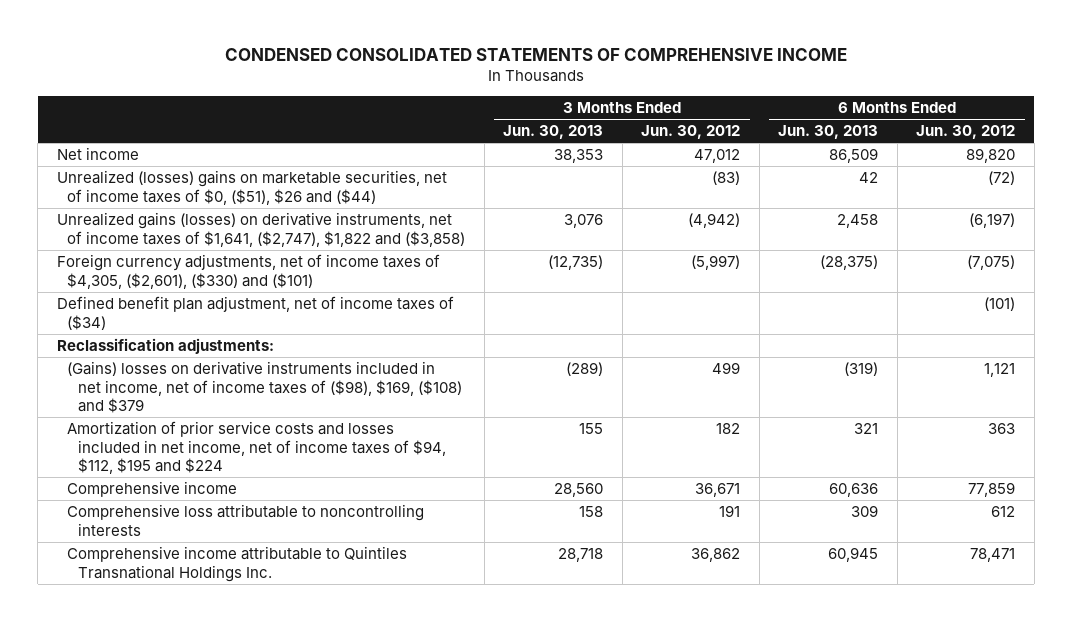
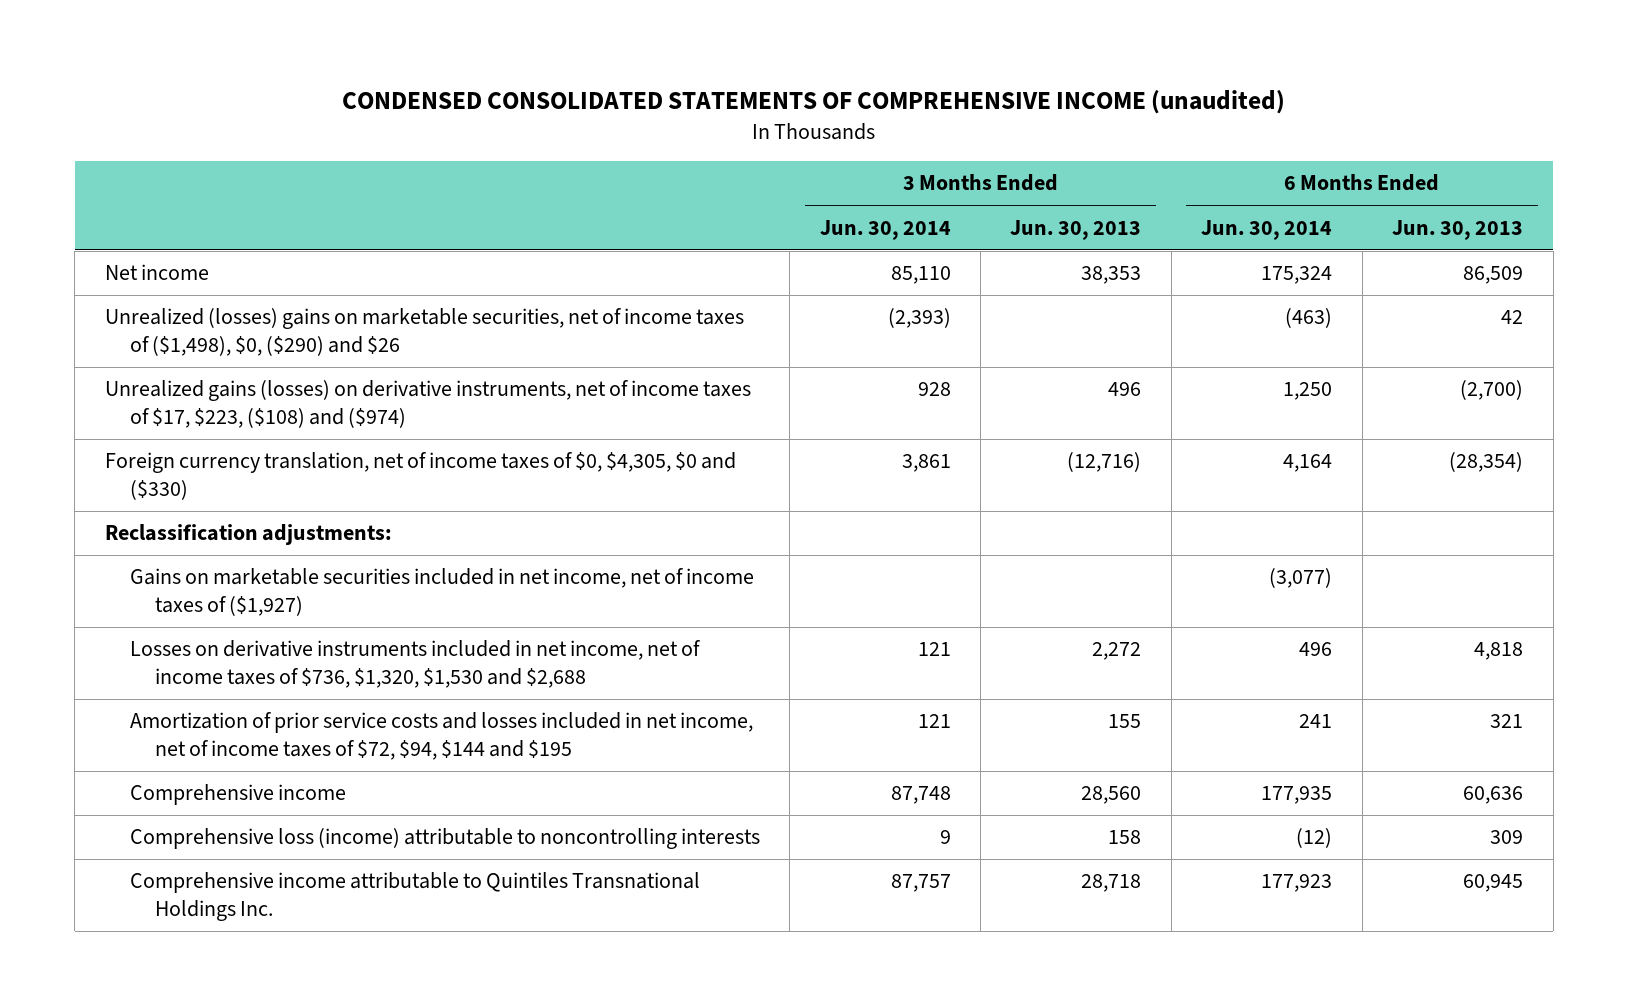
[224,47,847,61] CONDENSED CONSOLIDATED STATEMENTS OF COMPREHENSIVE INCOME -> [342,90,1286,115] CONDENSED CONSOLIDATED STATEMENTS OF COMPREHENSIVE INCOME (unaudited)
[641,125,741,140] Jun. 30, 2012 -> none
[916,125,1016,140] Jun. 30, 2012 -> none
none -> [819,219,951,240] Jun. 30, 2014
none -> [1201,219,1333,240] Jun. 30, 2014
[56,296,454,330] Defined benefit plan adjustment, net of income taxes of ($34) -> none
[56,170,447,205] Unrealized (losses) gains on marketable securities, net of income taxes of $0, ($51), $26 and ($44) -> [104,308,744,357] Unrealized (losses) gains on marketable securities, net of income taxes of ($1,498), $0, ($290) and $26
[56,212,466,247] Unrealized gains (losses) on derivative instruments, net of income taxes of $1,641, ($2,747), $1,822 and ($3,858) -> [104,380,751,429] Unrealized gains (losses) on derivative instruments, net of income taxes of $17, $223, ($108) and ($974)
[564,214,604,229] 3,076 -> [1108,382,1142,397] 496
[837,214,879,229] 2,458 -> [1460,380,1524,401] (2,700)
[56,254,440,289] Foreign currency adjustments, net of income taxes of $4,305, ($2,601), ($330) and ($101) -> [104,452,736,501] Foreign currency translation, net of income taxes of $0, $4,305, $0 and ($330)
[548,255,604,271] (12,735) -> [1067,452,1142,473] (12,716)
[820,255,879,271] (28,375) -> [1449,452,1524,473] (28,354)
none -> [129,568,754,617] Gains on marketable securities included in net income, net of income taxes of ($1,927)
[67,361,463,414] (Gains) losses on derivative instruments included in net income, net of income taxes of ($98), $169, ($108) and $379 -> [129,640,701,689] Losses on derivative instruments included in net income, net of income taxes of $736, $1,320, $1,530 and $2,688
[566,362,604,377] (289) -> [1092,642,1142,661] 2,272
[844,362,879,377] (319) -> [1474,642,1524,661] 4,818
[67,421,447,475] Amortization of prior service costs and losses included in net income, net of income taxes of $94, $112, $195 and $224 -> [129,712,753,761] Amortization of prior service costs and losses included in net income, net of income taxes of $72, $94, $144 and $195
[67,504,425,536] Comprehensive loss attributable to noncontrolling interests -> [129,828,760,850] Comprehensive loss (income) attributable to noncontrolling interests

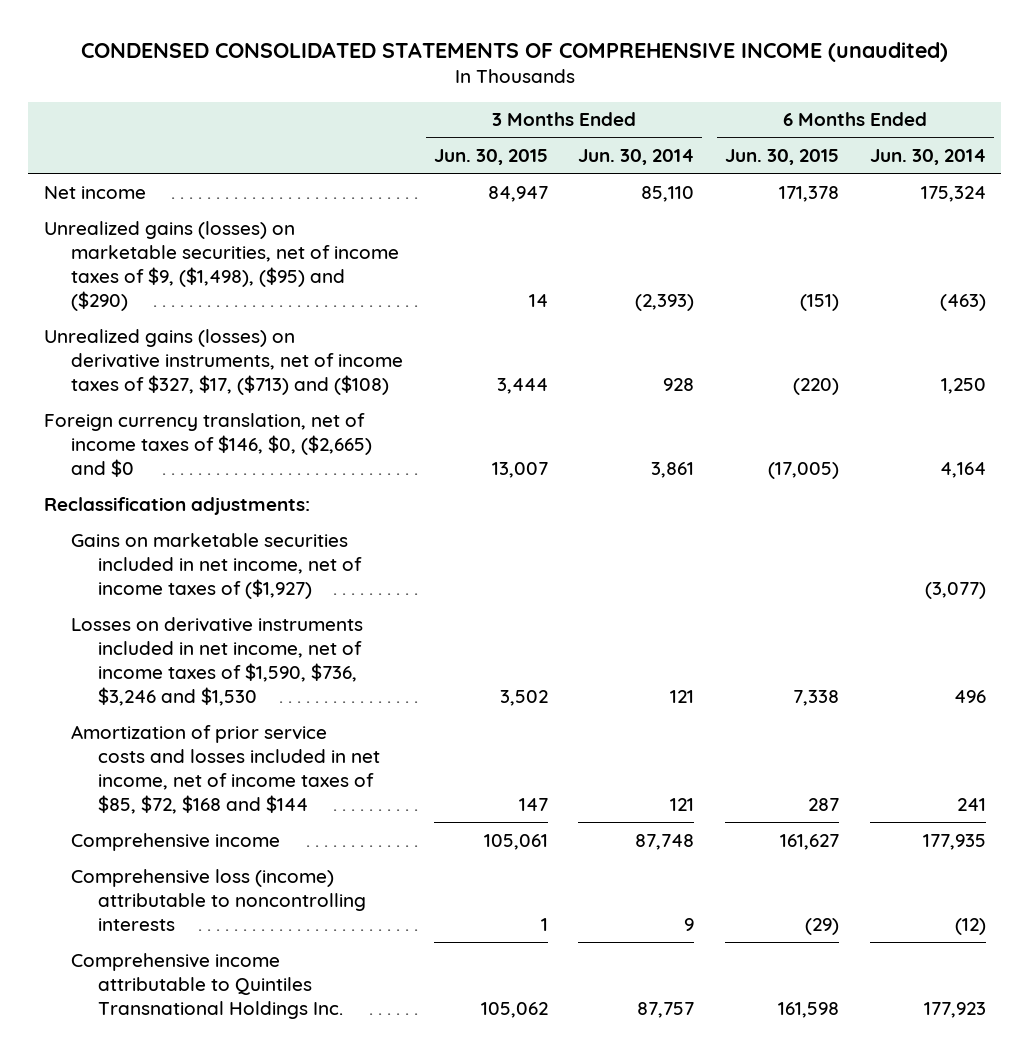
[1010,219,1142,240] Jun. 30, 2013 -> none
[1392,219,1524,240] Jun. 30, 2013 -> none
none -> [433,148,548,165] Jun. 30, 2015
none -> [725,148,840,165] Jun. 30, 2015
[104,308,744,357] Unrealized (losses) gains on marketable securities, net of income taxes of ($1,498), $0, ($290) and $26 -> [43,220,399,311] Unrealized gains (losses) on marketable securities, net of income taxes of $9, ($1,498), ($95) and ($290)
[104,380,751,429] Unrealized gains (losses) on derivative instruments, net of income taxes of $17, $223, ($108) and ($974) -> [43,328,403,395] Unrealized gains (losses) on derivative instruments, net of income taxes of $327, $17, ($713) and ($108)
[104,452,736,501] Foreign currency translation, net of income taxes of $0, $4,305, $0 and ($330) -> [43,412,372,477] Foreign currency translation, net of income taxes of $146, $0, ($2,665) and $0
[129,640,701,689] Losses on derivative instruments included in net income, net of income taxes of $736, $1,320, $1,530 and $2,688 -> [70,616,363,706] Losses on derivative instruments included in net income, net of income taxes of $1,590, $736, $3,246 and $1,530
[129,712,753,761] Amortization of prior service costs and losses included in net income, net of income taxes of $72, $94, $144 and $195 -> [70,724,381,814] Amortization of prior service costs and losses included in net income, net of income taxes of $85, $72, $168 and $144

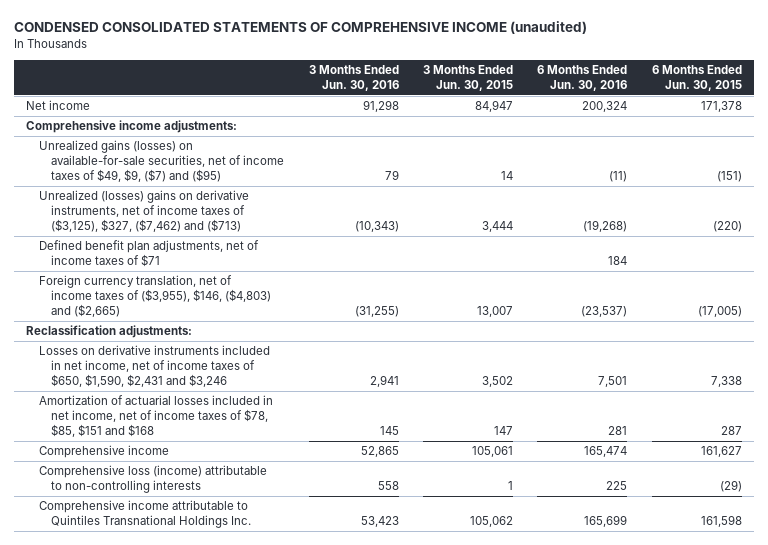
[578,148,695,165] Jun. 30, 2014 -> none
[869,148,986,165] Jun. 30, 2014 -> none
none -> [308,65,399,91] 3 Months Ended Jun. 30, 2016
none -> [537,65,628,91] 6 Months Ended Jun. 30, 2016
none -> [26,120,238,134] Comprehensive income adjustments:
[43,220,399,311] Unrealized gains (losses) on marketable securities, net of income taxes of $9, ($1,498), ($95) and ($290) -> [38,140,285,183] Unrealized gains (losses) on available-for-sale securities, net of income taxes of $49, $9, ($7) and ($95)
[43,328,403,395] Unrealized gains (losses) on derivative instruments, net of income taxes of $327, $17, ($713) and ($108) -> [38,190,249,233] Unrealized (losses) gains on derivative instruments, net of income taxes of ($3,125), $327, ($7,462) and ($713)
none -> [38,240,259,268] Defined benefit plan adjustments, net of income taxes of $71
[43,412,372,477] Foreign currency translation, net of income taxes of $146, $0, ($2,665) and $0 -> [38,275,272,318] Foreign currency translation, net of income taxes of ($3,955), $146, ($4,803) and ($2,665)
[70,532,363,599] Gains on marketable securities included in net income, net of income taxes of ($1,927) -> none
[70,616,363,706] Losses on derivative instruments included in net income, net of income taxes of $1,590, $736, $3,246 and $1,530 -> [38,345,270,388] Losses on derivative instruments included in net income, net of income taxes of $650, $1,590, $2,431 and $3,246
[70,724,381,814] Amortization of prior service costs and losses included in net income, net of income taxes of $85, $72, $168 and $144 -> [38,395,273,438] Amortization of actuarial losses included in net income, net of income taxes of $78, $85, $151 and $168
[70,868,367,931] Comprehensive loss (income) attributable to noncontrolling interests -> [38,465,267,494] Comprehensive loss (income) attributable to non-controlling interests

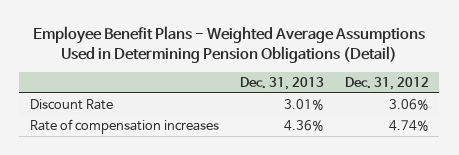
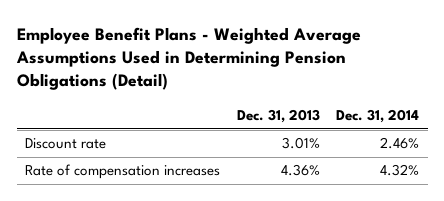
[344,77,429,91] Dec. 31, 2012 -> none
none -> [336,108,420,123] Dec. 31, 2014
[29,99,113,111] Discount Rate -> [24,138,106,150] Discount rate

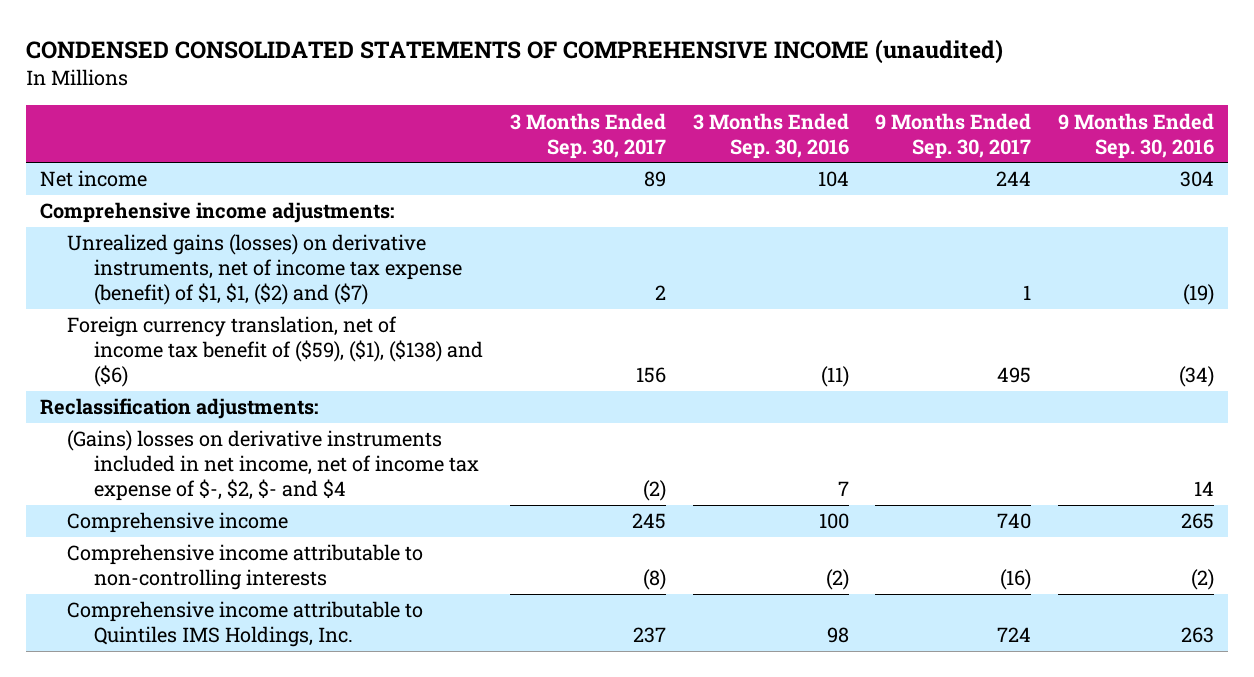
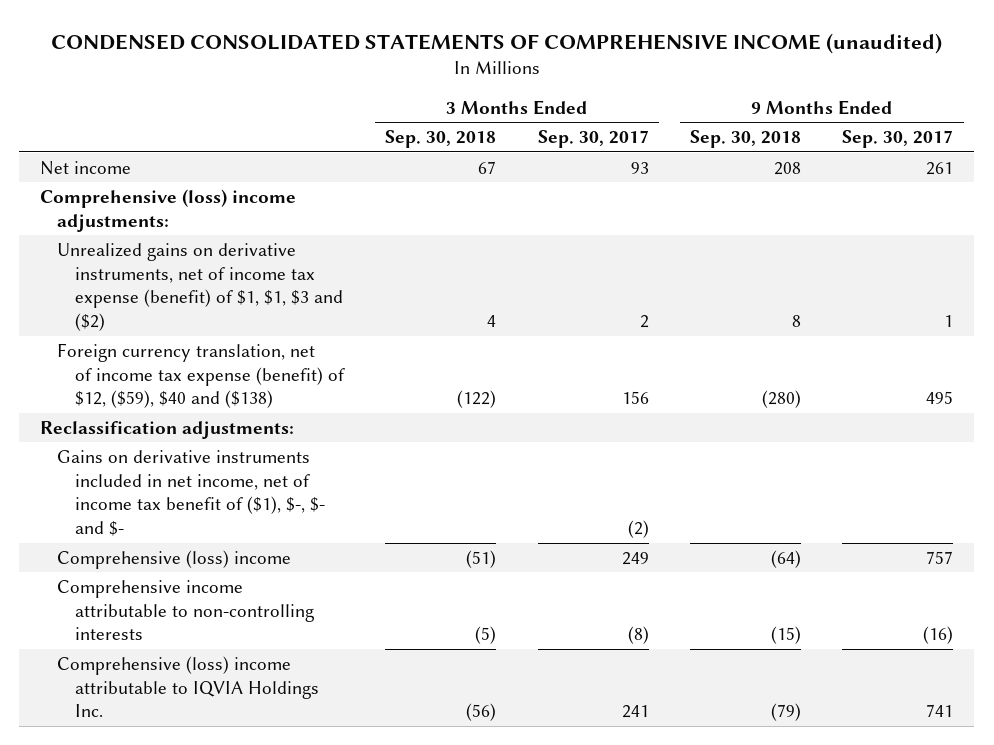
[692,112,849,159] 3 Months Ended Sep. 30, 2016 -> none
[1058,112,1215,159] 9 Months Ended Sep. 30, 2016 -> none
none -> [385,130,497,149] Sep. 30, 2018
none -> [689,130,801,149] Sep. 30, 2018
[643,171,666,188] 89 -> [630,161,649,174] 93
[996,171,1032,187] 244 -> [926,161,954,175] 261
[39,202,394,224] Comprehensive income adjustments: -> [40,188,297,232] Comprehensive (loss) income adjustments:
[66,234,463,306] Unrealized gains (losses) on derivative instruments, net of income tax expense (benefit) of $1, $1, ($2) and ($7) -> [57,242,343,332] Unrealized gains on derivative instruments, net of income tax expense (benefit) of $1, $1, $3 and ($2)
[66,316,484,388] Foreign currency translation, net of income tax benefit of ($59), ($1), ($138) and ($6) -> [57,342,345,409] Foreign currency translation, net of income tax expense (benefit) of $12, ($59), $40 and ($138)
[66,430,480,502] (Gains) losses on derivative instruments included in net income, net of income tax expense of $-, $2, $- and $4 -> [57,449,325,537] Gains on derivative instruments included in net income, net of income tax benefit of ($1), $-, $- and $-
[66,512,288,534] Comprehensive income -> [57,549,292,569] Comprehensive (loss) income
[631,513,666,530] 245 -> [621,551,649,565] 249
[997,513,1032,530] 740 -> [926,550,954,564] 757
[66,601,423,648] Comprehensive income attributable to Quintiles IMS Holdings, Inc. -> [57,655,319,718] Comprehensive (loss) income attributable to IQVIA Holdings Inc.
[632,627,666,644] 237 -> [621,705,649,719] 241
[997,627,1032,643] 724 -> [926,704,954,718] 741

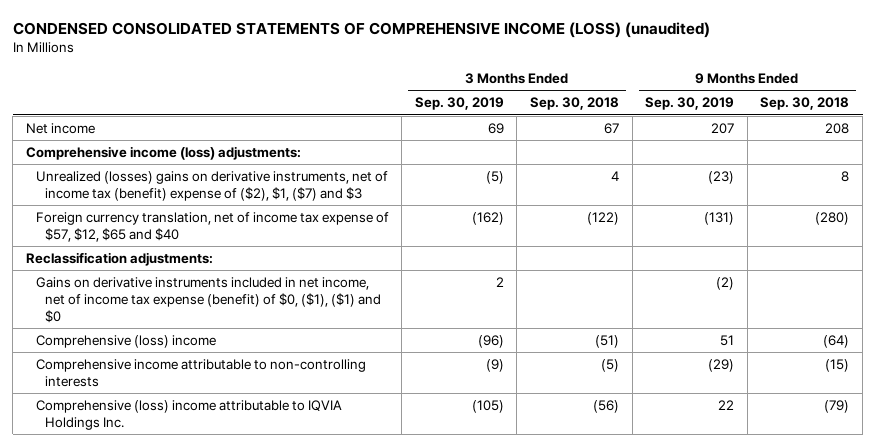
[50,32,942,54] CONDENSED CONSOLIDATED STATEMENTS OF COMPREHENSIVE INCOME (unaudited) -> [12,21,710,38] CONDENSED CONSOLIDATED STATEMENTS OF COMPREHENSIVE INCOME (LOSS) (unaudited)
[537,130,649,149] Sep. 30, 2017 -> none
[842,130,954,149] Sep. 30, 2017 -> none
none -> [414,97,504,111] Sep. 30, 2019
none -> [645,97,735,111] Sep. 30, 2019
[40,188,297,232] Comprehensive (loss) income adjustments: -> [25,146,301,161] Comprehensive income (loss) adjustments:
[57,242,343,332] Unrealized gains on derivative instruments, net of income tax expense (benefit) of $1, $1, $3 and ($2) -> [35,171,388,201] Unrealized (losses) gains on derivative instruments, net of income tax (benefit) expense of ($2), $1, ($7) and $3
[57,342,345,409] Foreign currency translation, net of income tax expense (benefit) of $12, ($59), $40 and ($138) -> [35,212,389,242] Foreign currency translation, net of income tax expense of $57, $12, $65 and $40
[57,449,325,537] Gains on derivative instruments included in net income, net of income tax benefit of ($1), $-, $- and $- -> [35,277,382,323] Gains on derivative instruments included in net income, net of income tax expense (benefit) of $0, ($1), ($1) and $0

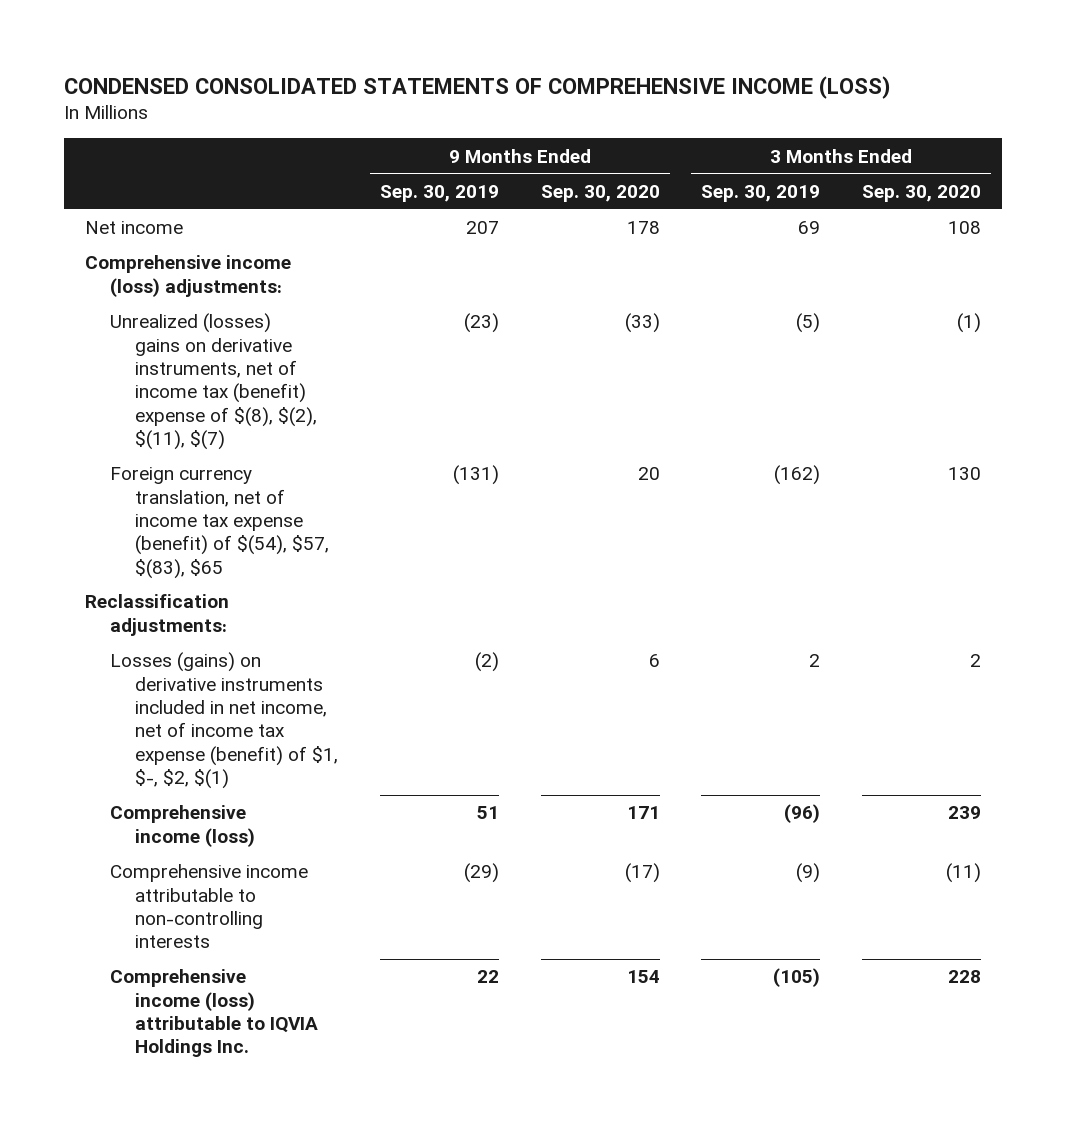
[12,21,710,38] CONDENSED CONSOLIDATED STATEMENTS OF COMPREHENSIVE INCOME (LOSS) (unaudited) -> [64,75,892,99] CONDENSED CONSOLIDATED STATEMENTS OF COMPREHENSIVE INCOME (LOSS)
[529,97,619,111] Sep. 30, 2018 -> none
[760,97,850,111] Sep. 30, 2018 -> none
none -> [540,184,660,202] Sep. 30, 2020
none -> [862,184,982,202] Sep. 30, 2020
[35,171,388,201] Unrealized (losses) gains on derivative instruments, net of income tax (benefit) expense of ($2), $1, ($7) and $3 -> [110,313,318,450] Unrealized (losses) gains on derivative instruments, net of income tax (benefit) expense of $(8), $(2), $(11), $(7)
[35,212,389,242] Foreign currency translation, net of income tax expense of $57, $12, $65 and $40 -> [110,467,330,579] Foreign currency translation, net of income tax expense (benefit) of $(54), $57, $(83), $65
[35,277,382,323] Gains on derivative instruments included in net income, net of income tax expense (benefit) of $0, ($1), ($1) and $0 -> [110,652,339,789] Losses (gains) on derivative instruments included in net income, net of income tax expense (benefit) of $1, $-, $2, $(1)
[35,335,216,349] Comprehensive (loss) income -> [110,805,256,847] Comprehensive income (loss)
[35,400,342,430] Comprehensive (loss) income attributable to IQVIA Holdings Inc. -> [110,969,319,1058] Comprehensive income (loss) attributable to IQVIA Holdings Inc.

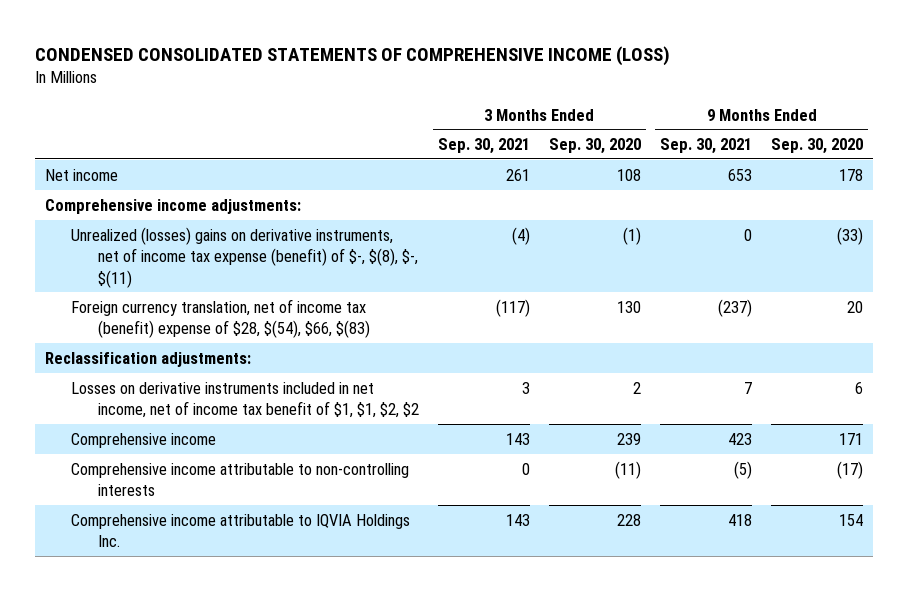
[380,184,500,202] Sep. 30, 2019 -> none
[701,184,821,202] Sep. 30, 2019 -> none
none -> [437,138,530,155] Sep. 30, 2021
none -> [660,138,753,155] Sep. 30, 2021
[84,255,291,297] Comprehensive income (loss) adjustments: -> [44,198,301,214] Comprehensive income adjustments:
[110,313,318,450] Unrealized (losses) gains on derivative instruments, net of income tax (benefit) expense of $(8), $(2), $(11), $(7) -> [71,226,418,288] Unrealized (losses) gains on derivative instruments, net of income tax expense (benefit) of $-, $(8), $-, $(11)
[110,467,330,579] Foreign currency translation, net of income tax expense (benefit) of $(54), $57, $(83), $65 -> [71,298,370,339] Foreign currency translation, net of income tax (benefit) expense of $28, $(54), $66, $(83)
[110,652,339,789] Losses (gains) on derivative instruments included in net income, net of income tax expense (benefit) of $1, $-, $2, $(1) -> [71,381,419,419] Losses on derivative instruments included in net income, net of income tax benefit of $1, $1, $2, $2
[110,805,256,847] Comprehensive income (loss) -> [71,432,217,448] Comprehensive income
[110,969,319,1058] Comprehensive income (loss) attributable to IQVIA Holdings Inc. -> [71,513,411,548] Comprehensive income attributable to IQVIA Holdings Inc.

